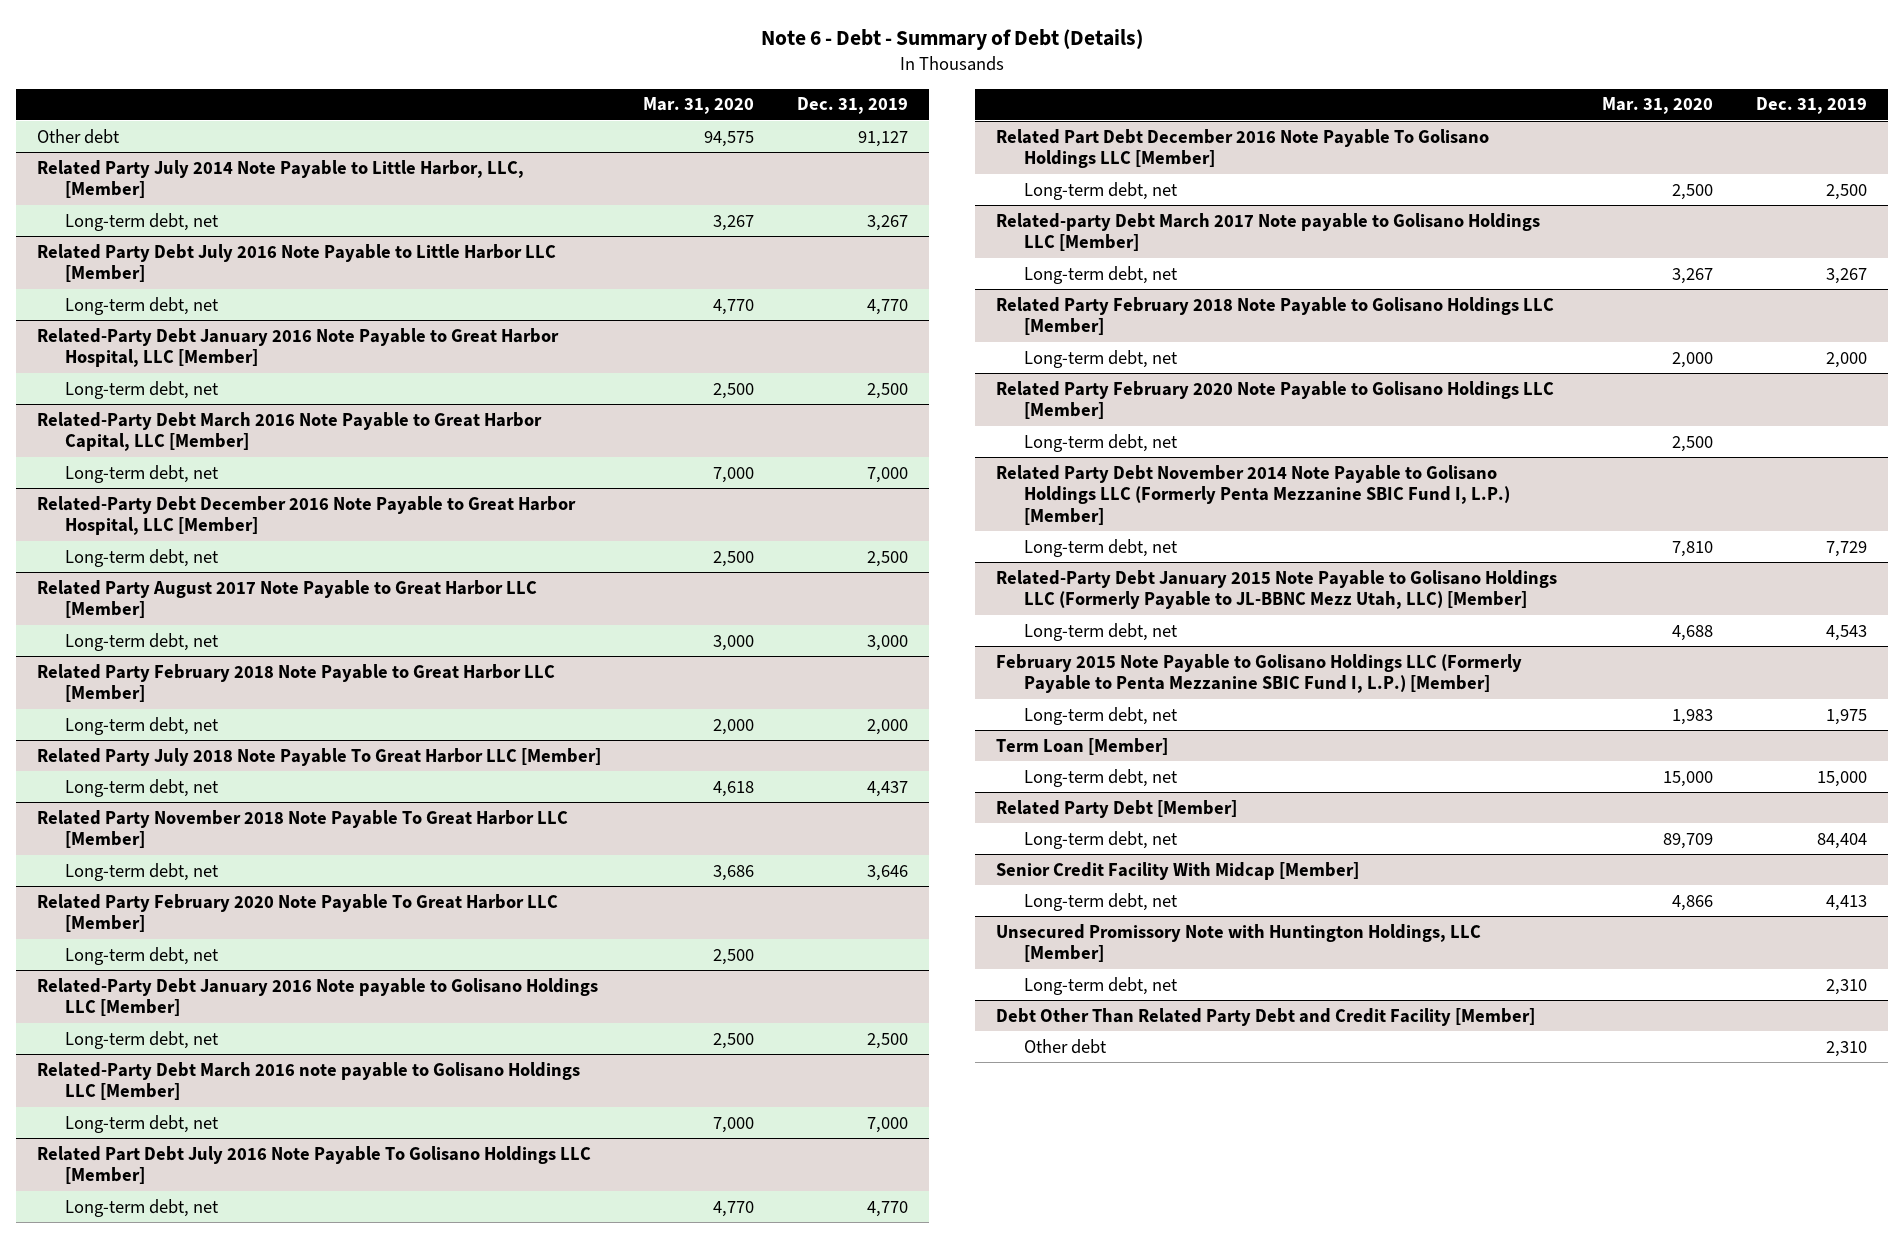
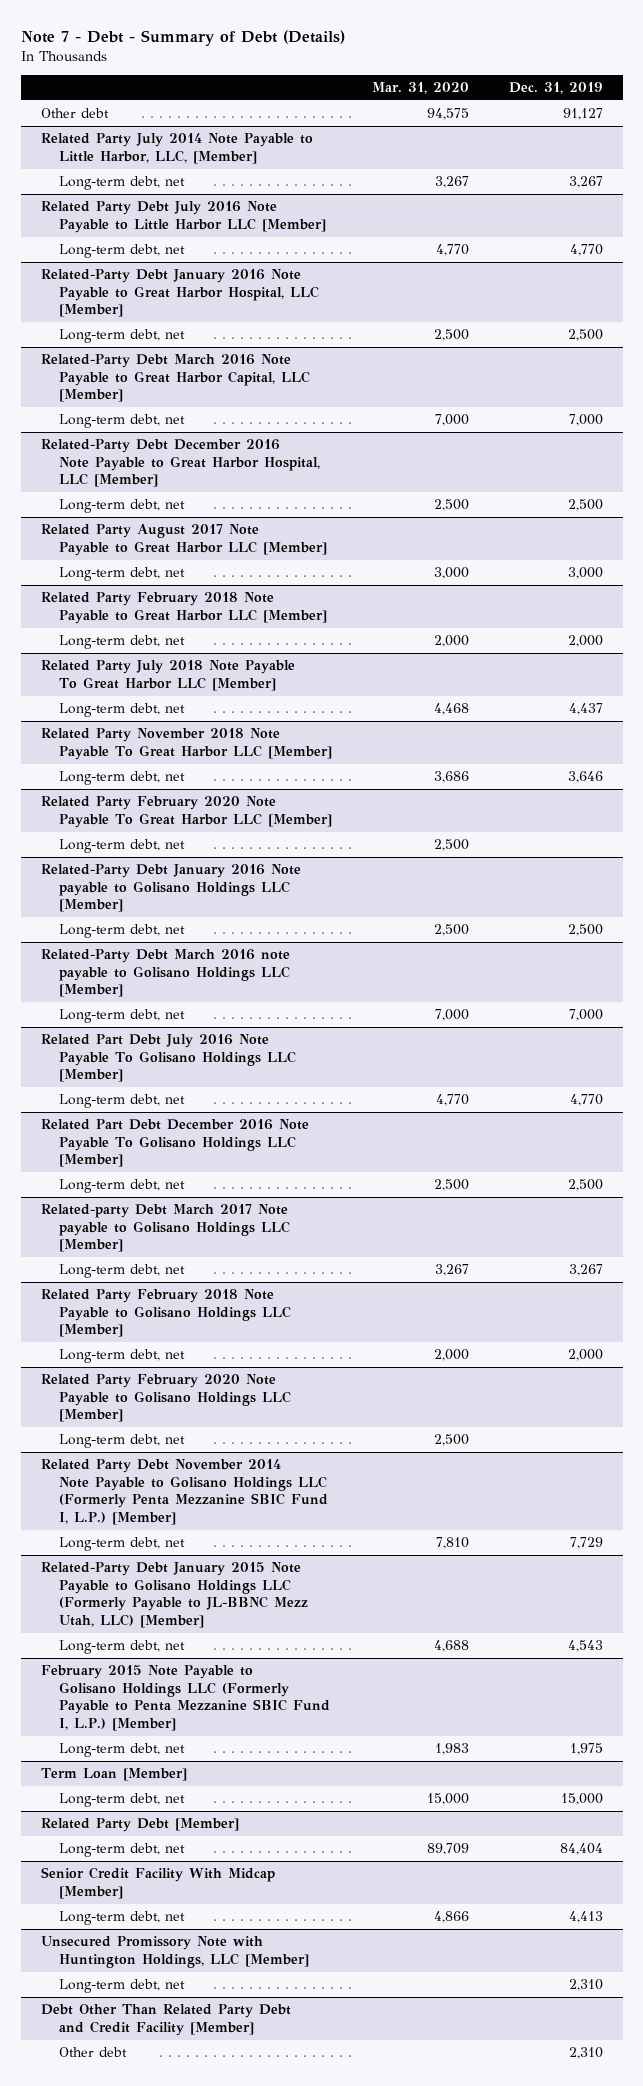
[760,29,1143,51] Note 6 - Debt - Summary of Debt (Details) -> [20,30,345,47] Note 7 - Debt - Summary of Debt (Details)
[713,780,755,797] 4,618 -> [433,703,469,716] 4,468

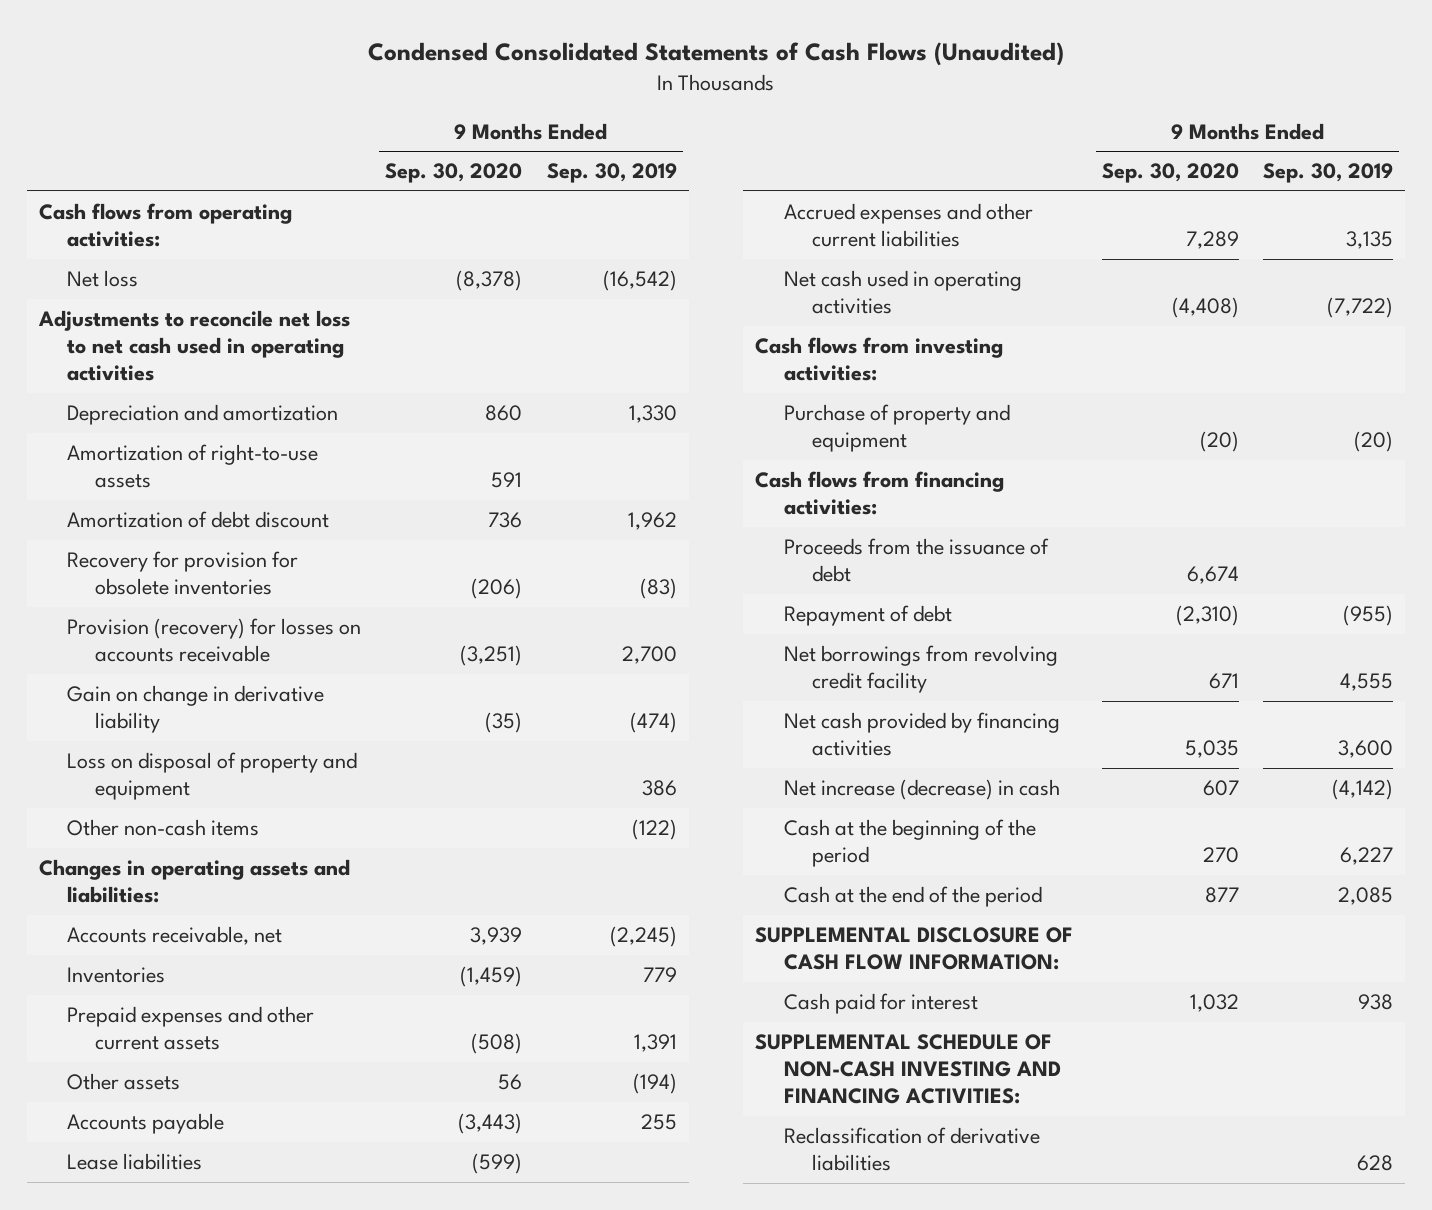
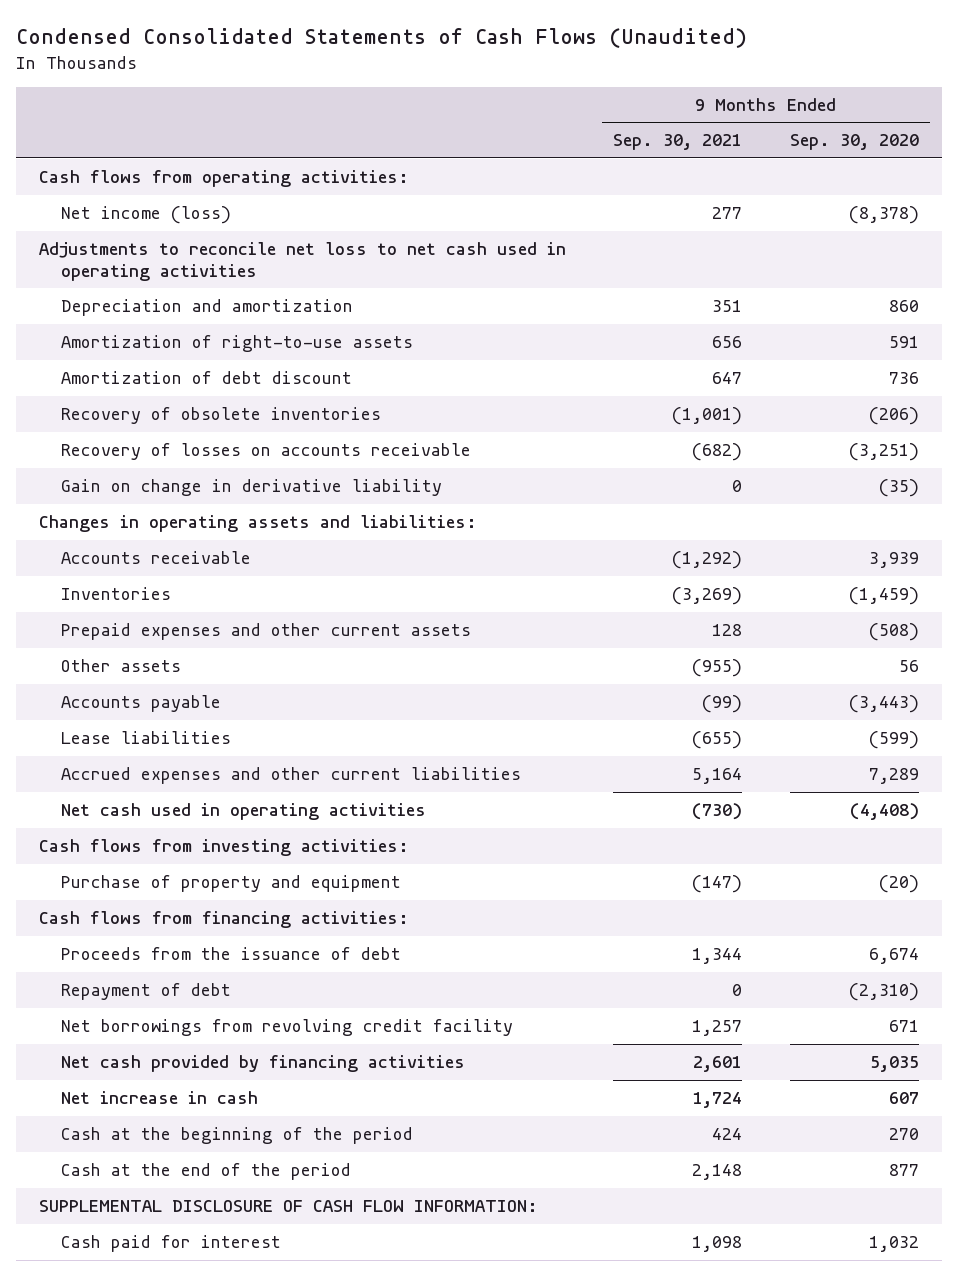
[546,163,677,184] Sep. 30, 2019 -> none
none -> [613,134,743,151] Sep. 30, 2021
[66,270,138,288] Net loss -> [61,206,232,225] Net income (loss)
[66,551,298,596] Recovery for provision for obsolete inventories -> [61,407,382,425] Recovery of obsolete inventories
[66,618,361,663] Provision (recovery) for losses on accounts receivable -> [61,443,472,461] Recovery of losses on accounts receivable
[66,752,357,801] Loss on disposal of property and equipment -> none
[66,819,259,837] Other non-cash items -> none
[66,926,282,946] Accounts receivable, net -> [61,551,252,565] Accounts receivable
[783,779,1060,801] Net increase (decrease) in cash -> [61,1091,259,1105] Net increase in cash
[755,1034,1061,1105] SUPPLEMENTAL SCHEDULE OF NON-CASH INVESTING AND FINANCING ACTIVITIES: -> none
[783,1127,1040,1172] Reclassification of derivative liabilities -> none

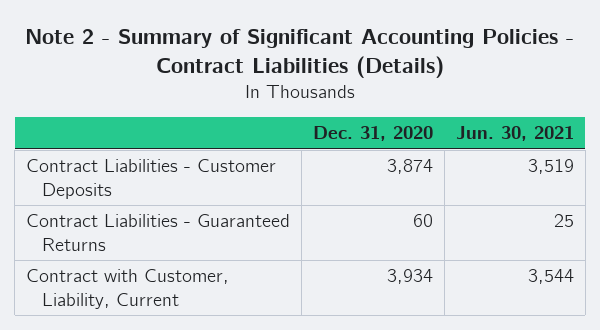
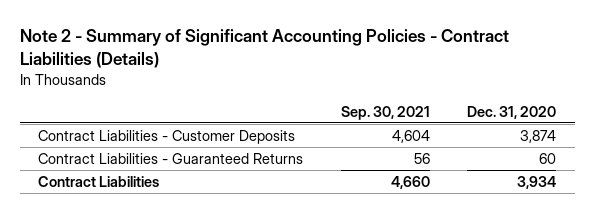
[455,126,574,142] Jun. 30, 2021 -> none
none -> [340,105,430,120] Sep. 30, 2021
[26,269,230,309] Contract with Customer, Liability, Current -> [38,175,160,187] Contract Liabilities

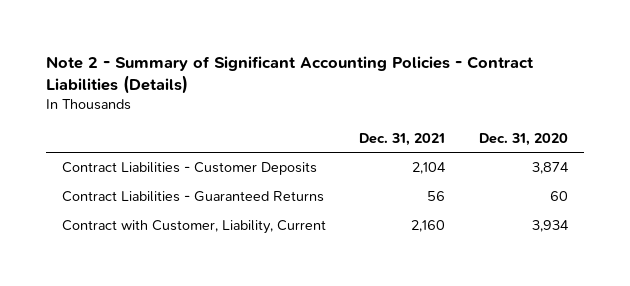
[340,105,430,120] Sep. 30, 2021 -> none
none -> [359,132,446,146] Dec. 31, 2021
[38,175,160,187] Contract Liabilities -> [62,220,327,235] Contract with Customer, Liability, Current

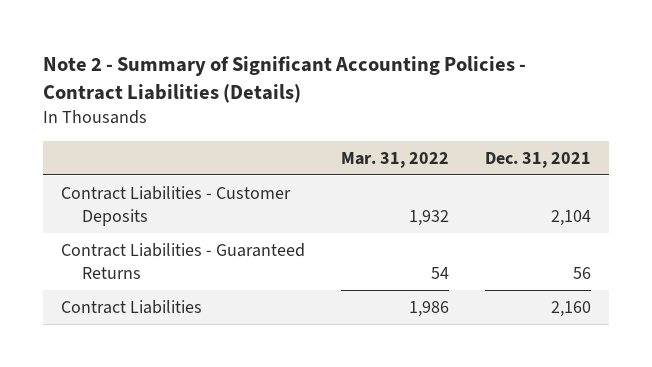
[478,132,568,146] Dec. 31, 2020 -> none
none -> [341,151,450,168] Mar. 31, 2022
[62,220,327,235] Contract with Customer, Liability, Current -> [61,299,203,314] Contract Liabilities

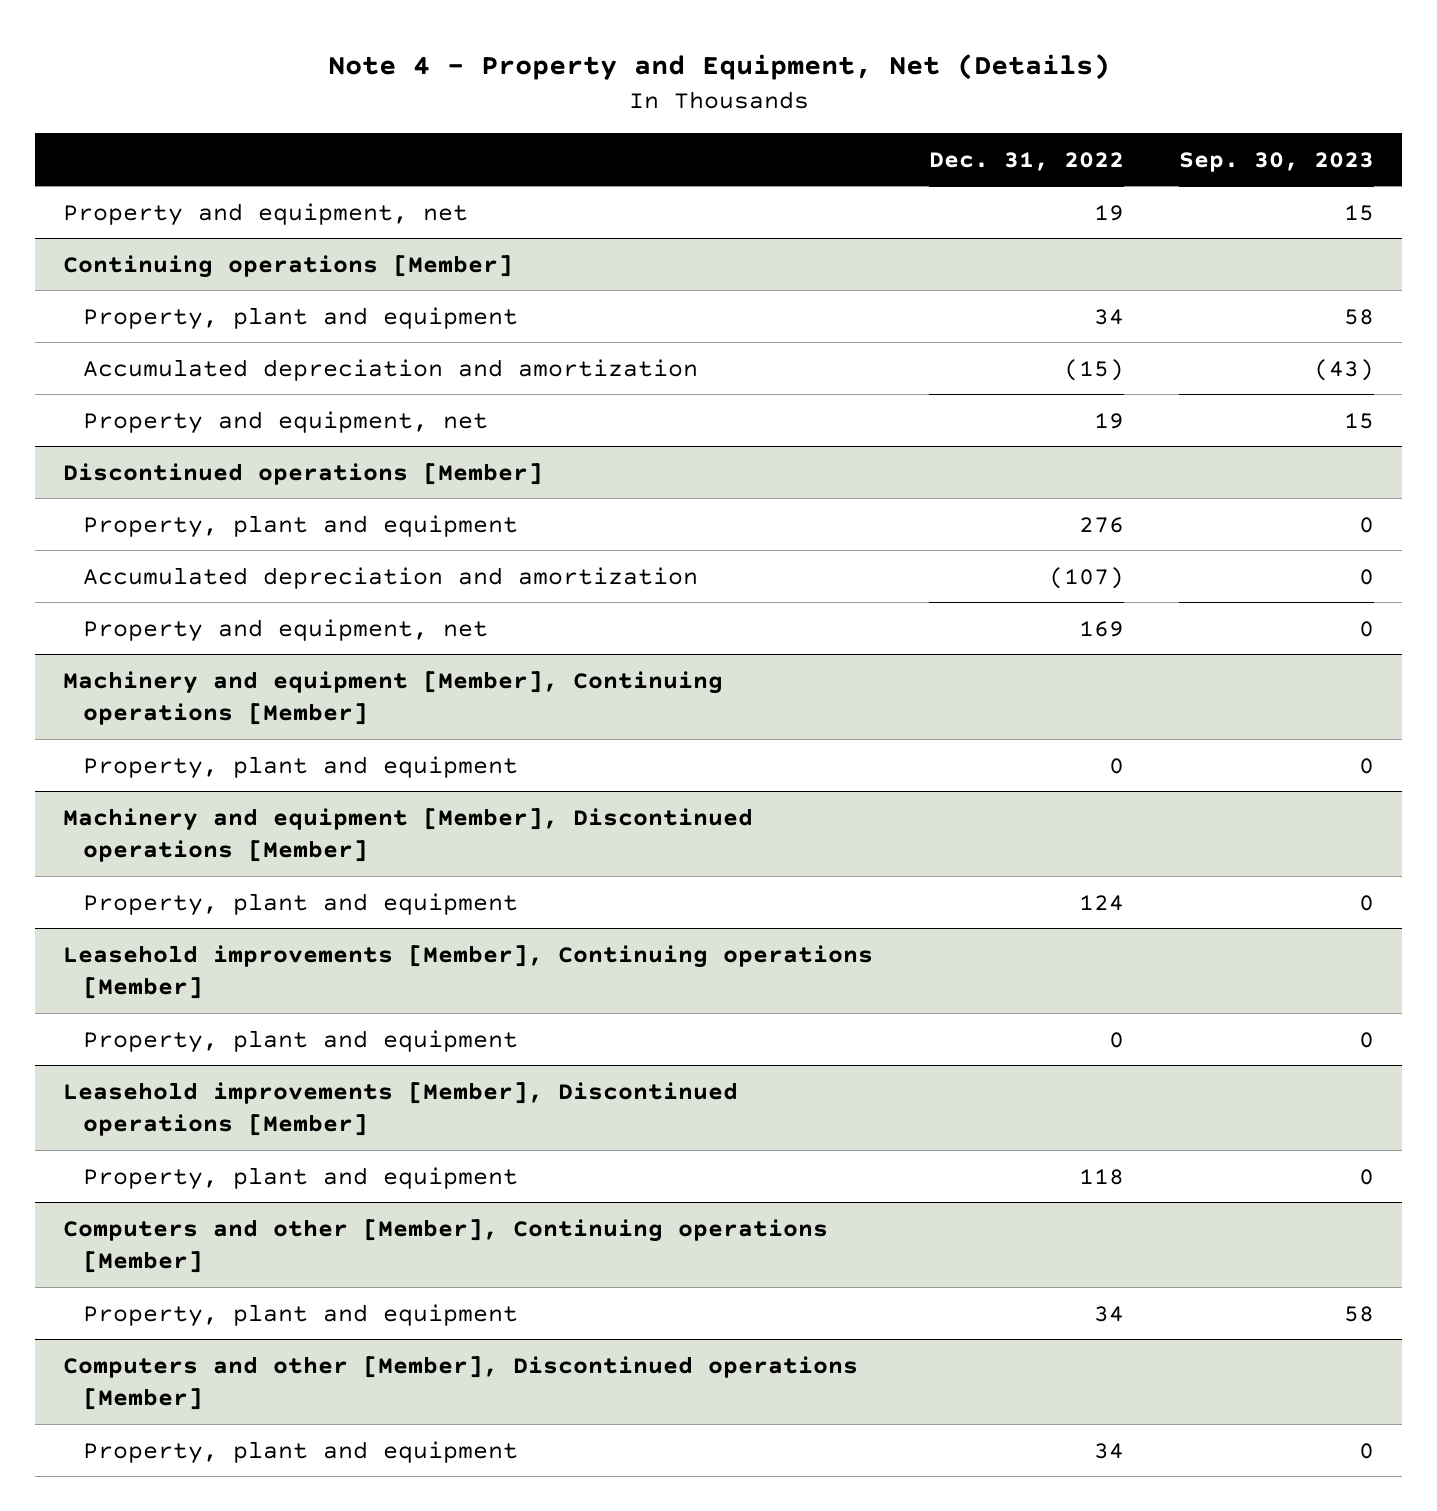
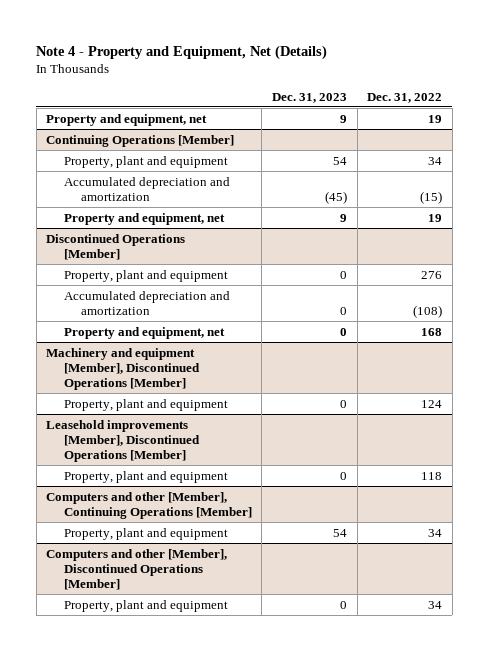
[1179,151,1375,172] Sep. 30, 2023 -> none
none -> [271,92,347,103] Dec. 31, 2023
[62,254,513,278] Continuing operations [Member] -> [46,134,235,147] Continuing Operations [Member]
[62,462,543,485] Discontinued operations [Member] -> [46,233,186,260] Discontinued Operations [Member]
[62,670,723,726] Machinery and equipment [Member], Continuing operations [Member] -> none
[82,755,518,779] Property, plant and equipment -> none
[1048,566,1124,589] (107) -> [413,304,443,318] (108)
[1078,620,1124,637] 169 -> [421,327,443,336] 168
[62,807,753,863] Machinery and equipment [Member], Discontinued operations [Member] -> [46,347,200,391] Machinery and equipment [Member], Discontinued Operations [Member]
[62,944,873,1000] Leasehold improvements [Member], Continuing operations [Member] -> none
[82,1029,518,1053] Property, plant and equipment -> none
[62,1081,738,1137] Leasehold improvements [Member], Discontinued operations [Member] -> [46,419,200,463] Leasehold improvements [Member], Discontinued Operations [Member]
[62,1218,828,1274] Computers and other [Member], Continuing operations [Member] -> [46,491,252,519] Computers and other [Member], Continuing Operations [Member]
[62,1355,858,1411] Computers and other [Member], Discontinued operations [Member] -> [46,548,228,591] Computers and other [Member], Discontinued Operations [Member]

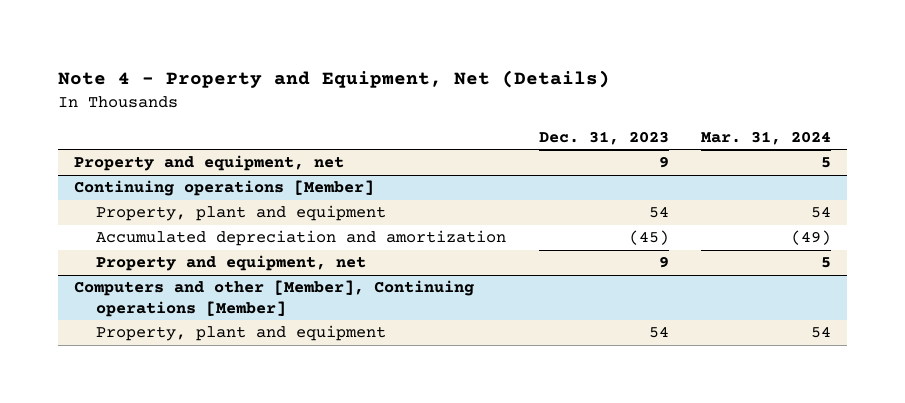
[367,92,443,103] Dec. 31, 2022 -> none
none -> [700,130,831,145] Mar. 31, 2024
[46,134,235,147] Continuing Operations [Member] -> [73,180,374,197] Continuing operations [Member]
[46,233,186,260] Discontinued Operations [Member] -> none
[63,269,228,282] Property, plant and equipment -> none
[63,290,230,315] Accumulated depreciation and amortization -> none
[63,326,225,339] Property and equipment, net -> none
[46,347,200,391] Machinery and equipment [Member], Discontinued Operations [Member] -> none
[63,398,228,411] Property, plant and equipment -> none
[46,419,200,463] Leasehold improvements [Member], Discontinued Operations [Member] -> none
[63,470,228,483] Property, plant and equipment -> none
[46,491,252,519] Computers and other [Member], Continuing Operations [Member] -> [73,280,474,317] Computers and other [Member], Continuing operations [Member]
[46,548,228,591] Computers and other [Member], Discontinued Operations [Member] -> none
[63,599,228,612] Property, plant and equipment -> none

